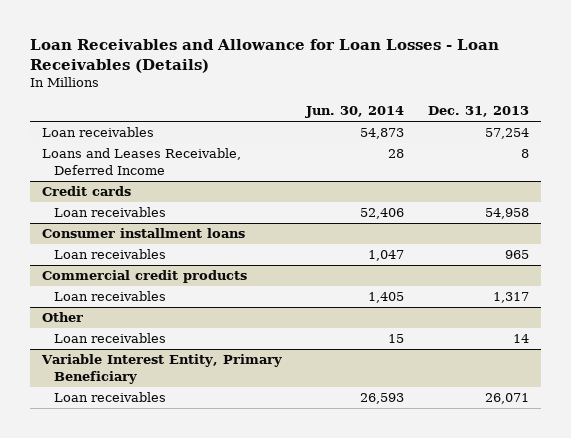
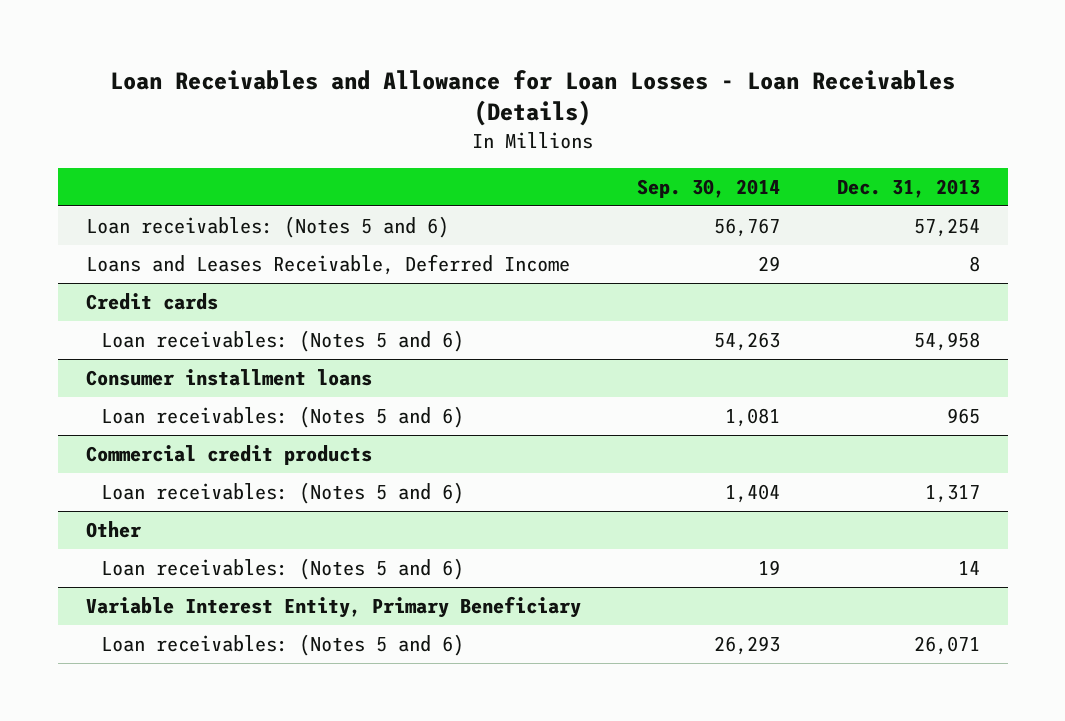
[305,106,405,119] Jun. 30, 2014 -> none
none -> [637,178,781,198] Sep. 30, 2014
[41,127,154,138] Loan receivables -> [85,216,449,239] Loan receivables: (Notes 5 and 6)
[54,207,167,218] Loan receivables -> [100,330,464,353] Loan receivables: (Notes 5 and 6)
[54,249,167,260] Loan receivables -> [100,406,464,429] Loan receivables: (Notes 5 and 6)
[54,291,167,302] Loan receivables -> [100,482,464,505] Loan receivables: (Notes 5 and 6)
[54,333,167,344] Loan receivables -> [100,558,464,581] Loan receivables: (Notes 5 and 6)
[54,392,167,403] Loan receivables -> [100,634,464,657] Loan receivables: (Notes 5 and 6)

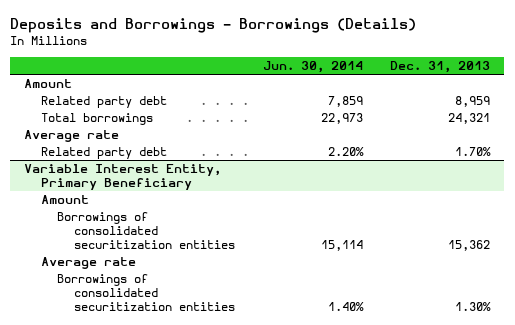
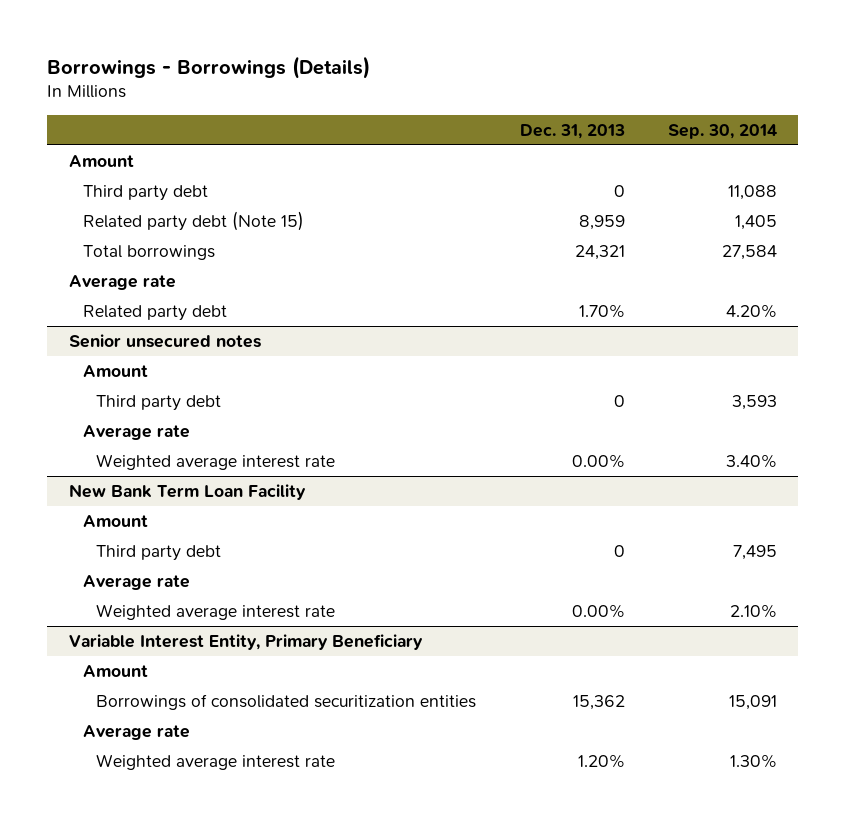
[10,18,417,34] Deposits and Borrowings - Borrowings (Details) -> [47,56,371,80] Borrowings - Borrowings (Details)
[262,61,363,74] Jun. 30, 2014 -> none
none -> [667,123,777,139] Sep. 30, 2014
none -> [82,184,208,201] Third party debt
[40,96,167,109] Related party debt -> [82,210,304,231] Related party debt (Note 15)
none -> [68,333,261,348] Senior unsecured notes
none -> [82,364,148,377] Amount
none -> [96,394,222,411] Third party debt
none -> [82,424,190,440] Average rate
none -> [96,453,336,470] Weighted average interest rate
none -> [68,483,306,500] New Bank Term Loan Facility
none -> [82,514,148,527] Amount
none -> [96,544,222,561] Third party debt
none -> [82,574,190,590] Average rate
none -> [96,603,336,620] Weighted average interest rate
[57,274,235,311] Borrowings of consolidated securitization entities -> none
none -> [96,753,336,770] Weighted average interest rate

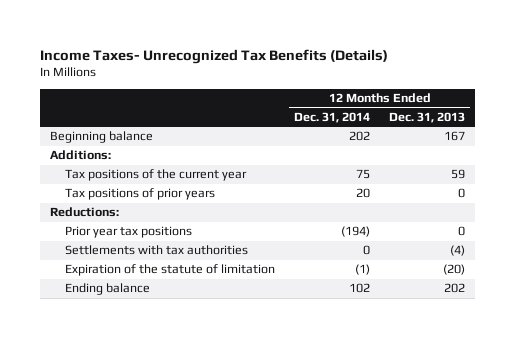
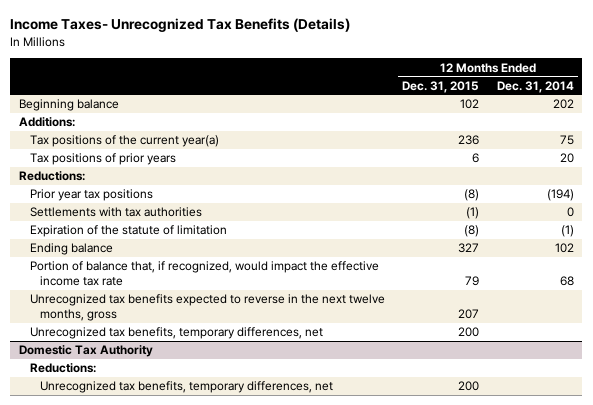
[389,112,466,124] Dec. 31, 2013 -> none
none -> [402,80,480,93] Dec. 31, 2015
[64,169,247,182] Tax positions of the current year -> [29,135,219,148] Tax positions of the current year(a)
none -> [29,261,379,286] Portion of balance that, if recognized, would impact the effective income tax rate
none -> [29,294,385,321] Unrecognized tax benefits expected to reverse in the next twelve months, gross
none -> [29,327,323,340] Unrecognized tax benefits, temporary differences, net
none -> [18,345,153,358] Domestic Tax Authority
none -> [29,363,96,374] Reductions:
none -> [40,381,334,394] Unrecognized tax benefits, temporary differences, net

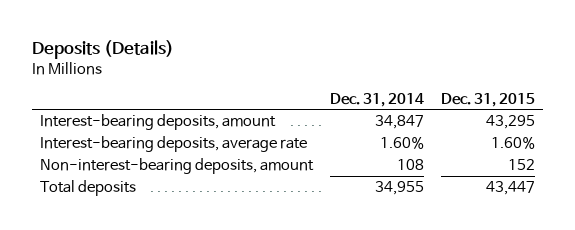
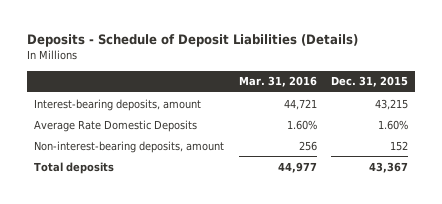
[31,40,174,60] Deposits (Details) -> [27,34,359,48] Deposits - Schedule of Deposit Liabilities (Details)
[330,92,425,107] Dec. 31, 2014 -> none
none -> [238,76,317,88] Mar. 31, 2016
[486,114,536,129] 43,295 -> [375,98,409,110] 43,215
[40,135,308,152] Interest-bearing deposits, average rate -> [34,119,198,132] Average Rate Domestic Deposits
[486,180,536,195] 43,447 -> [369,161,409,173] 43,367

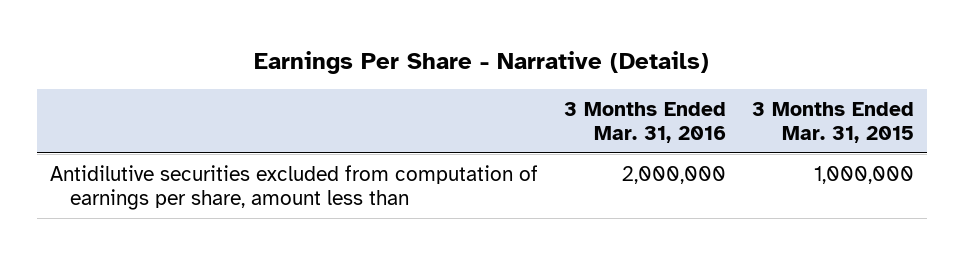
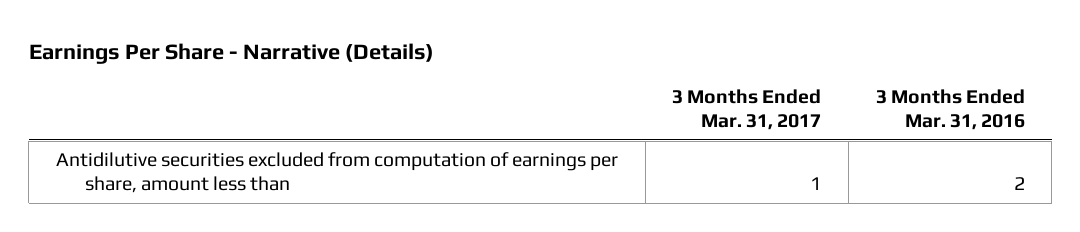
[751,101,914,144] 3 Months Ended Mar. 31, 2015 -> none
none -> [672,89,822,130] 3 Months Ended Mar. 31, 2017
[621,165,726,184] 2,000,000 -> [1013,177,1025,191] 2

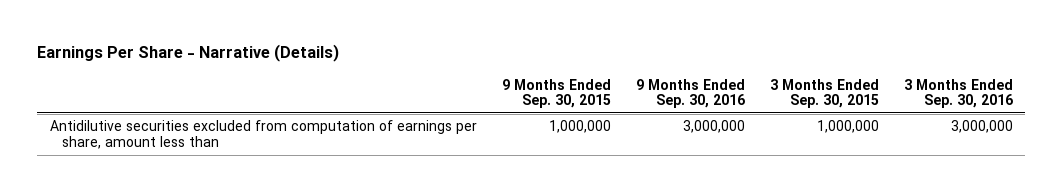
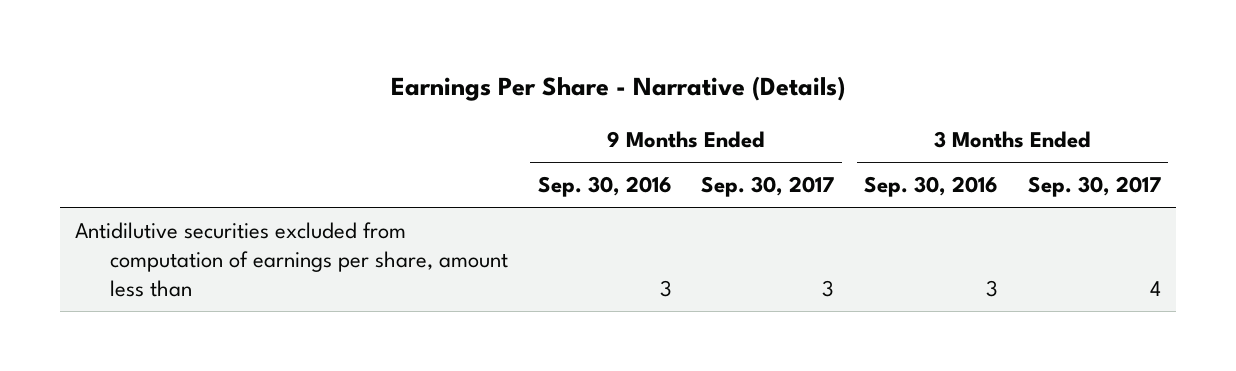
[501,78,611,109] 9 Months Ended Sep. 30, 2015 -> none
[769,78,879,109] 3 Months Ended Sep. 30, 2015 -> none
none -> [701,176,835,198] Sep. 30, 2017
none -> [1027,176,1161,198] Sep. 30, 2017
[682,120,745,134] 3,000,000 -> [659,279,672,297] 3
[950,120,1013,134] 3,000,000 -> [986,279,999,297] 3

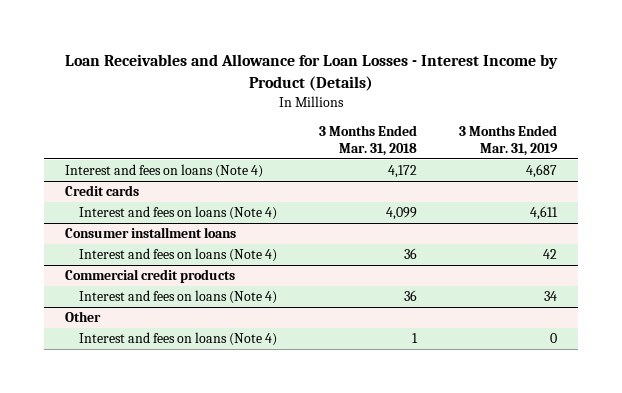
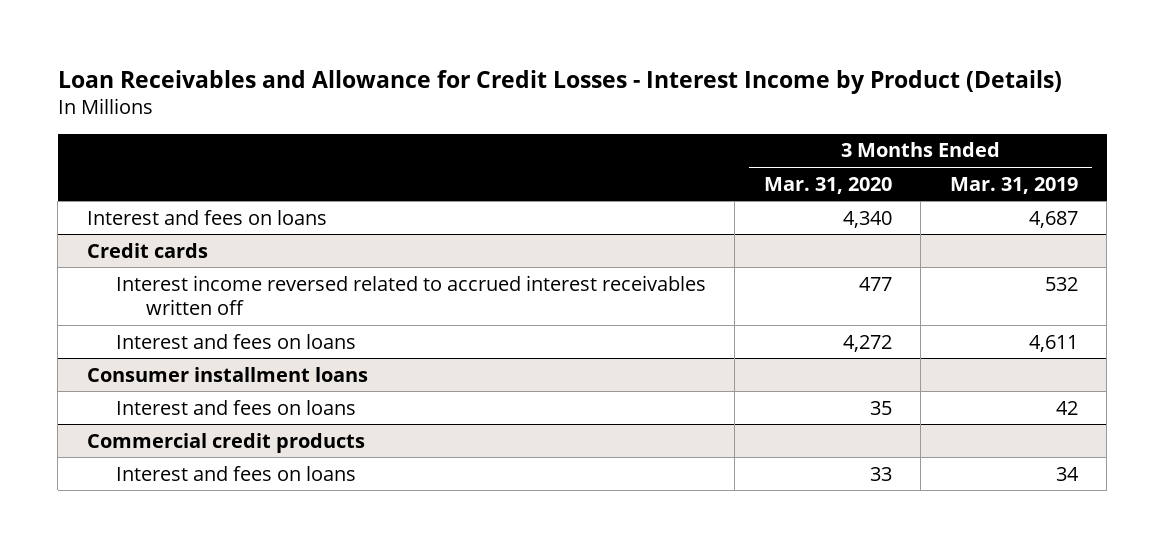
[65,54,559,91] Loan Receivables and Allowance for Loan Losses - Interest Income by Product (Details) -> [57,69,1062,94] Loan Receivables and Allowance for Credit Losses - Interest Income by Product (Details)
[318,125,417,156] 3 Months Ended Mar. 31, 2018 -> none
none -> [763,176,892,194] Mar. 31, 2020
[65,164,264,179] Interest and fees on loans (Note 4) -> [86,209,327,225] Interest and fees on loans
none -> [116,274,707,316] Interest income reversed related to accrued interest receivables written off
[78,206,277,221] Interest and fees on loans (Note 4) -> [116,333,357,349] Interest and fees on loans
[78,248,277,263] Interest and fees on loans (Note 4) -> [116,399,357,415] Interest and fees on loans
[65,311,102,323] Other -> none
[78,332,277,347] Interest and fees on loans (Note 4) -> none
[78,290,277,305] Interest and fees on loans (Note 4) -> [116,465,357,481] Interest and fees on loans

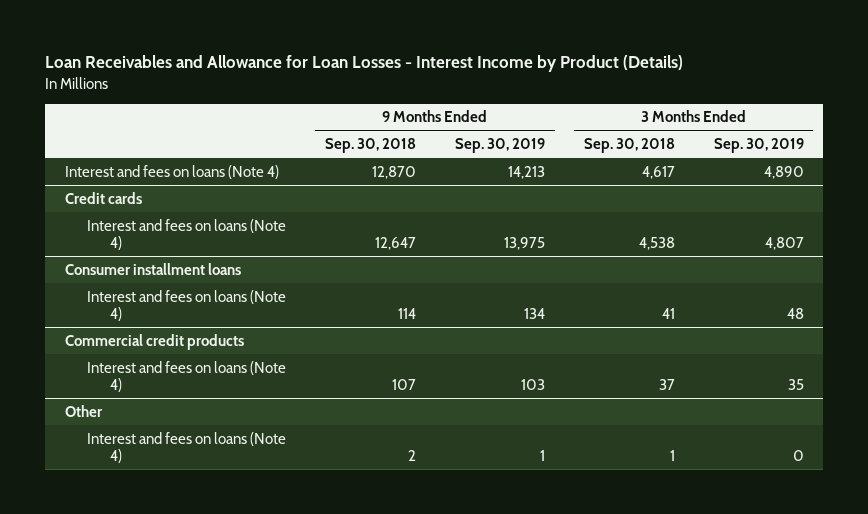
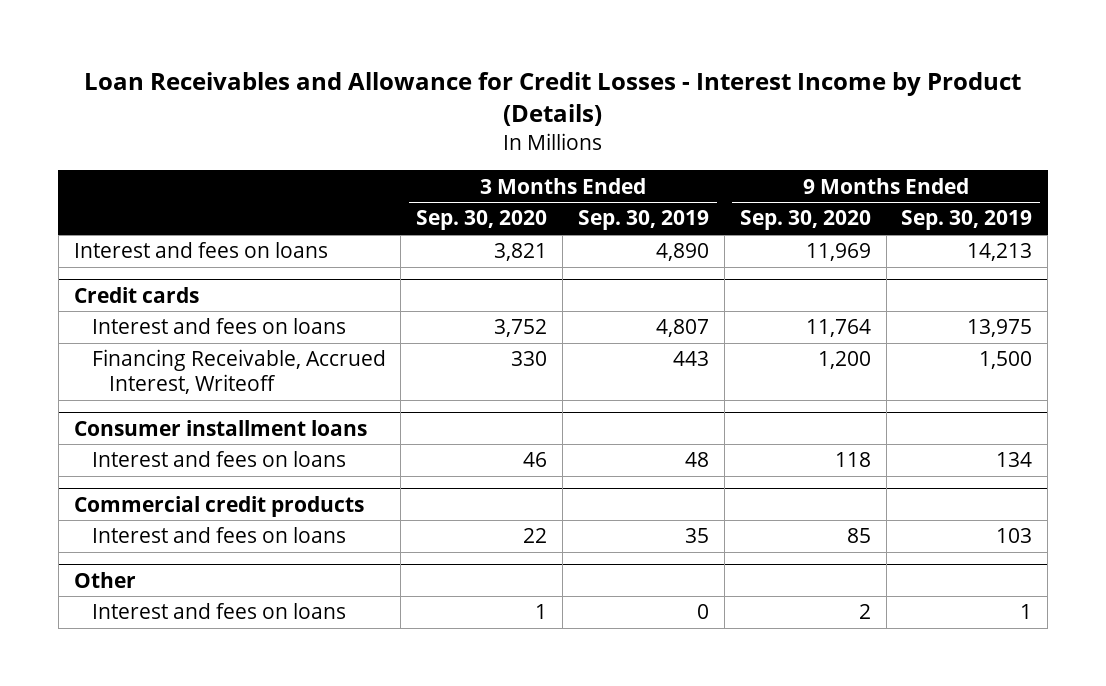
[45,55,684,73] Loan Receivables and Allowance for Loan Losses - Interest Income by Product (Details) -> [84,72,1022,127] Loan Receivables and Allowance for Credit Losses - Interest Income by Product (Details)
[325,137,417,153] Sep. 30, 2018 -> none
[583,137,675,153] Sep. 30, 2018 -> none
none -> [416,210,548,231] Sep. 30, 2020
none -> [739,210,871,231] Sep. 30, 2020
[64,164,279,179] Interest and fees on loans (Note 4) -> [73,242,328,259] Interest and fees on loans
[87,218,287,250] Interest and fees on loans (Note 4) -> [91,318,346,335] Interest and fees on loans
none -> [91,349,386,394] Financing Receivable, Accrued Interest, Writeoff
[87,289,287,321] Interest and fees on loans (Note 4) -> [91,451,346,468] Interest and fees on loans
[87,360,287,392] Interest and fees on loans (Note 4) -> [91,527,346,544] Interest and fees on loans
[87,431,287,463] Interest and fees on loans (Note 4) -> [91,603,346,620] Interest and fees on loans

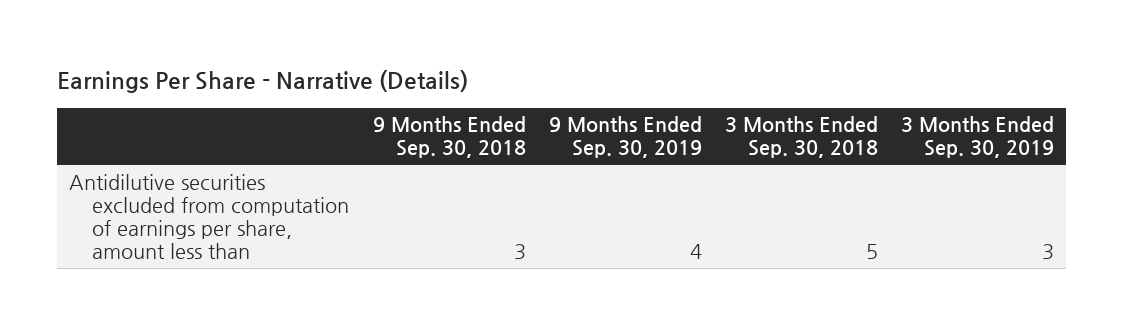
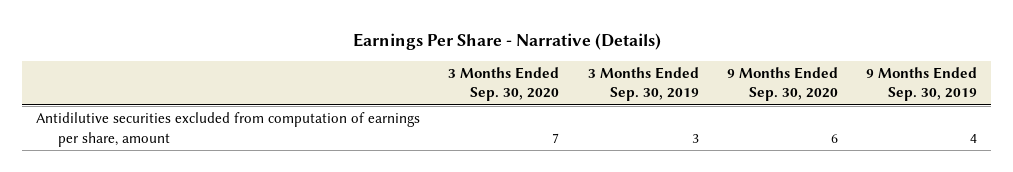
[372,116,526,159] 9 Months Ended Sep. 30, 2018 -> none
[725,116,879,159] 3 Months Ended Sep. 30, 2018 -> none
none -> [448,66,560,102] 3 Months Ended Sep. 30, 2020
none -> [726,66,838,102] 9 Months Ended Sep. 30, 2020
[69,173,350,259] Antidilutive securities excluded from computation of earnings per share, amount less than -> [36,112,421,147] Antidilutive securities excluded from computation of earnings per share, amount

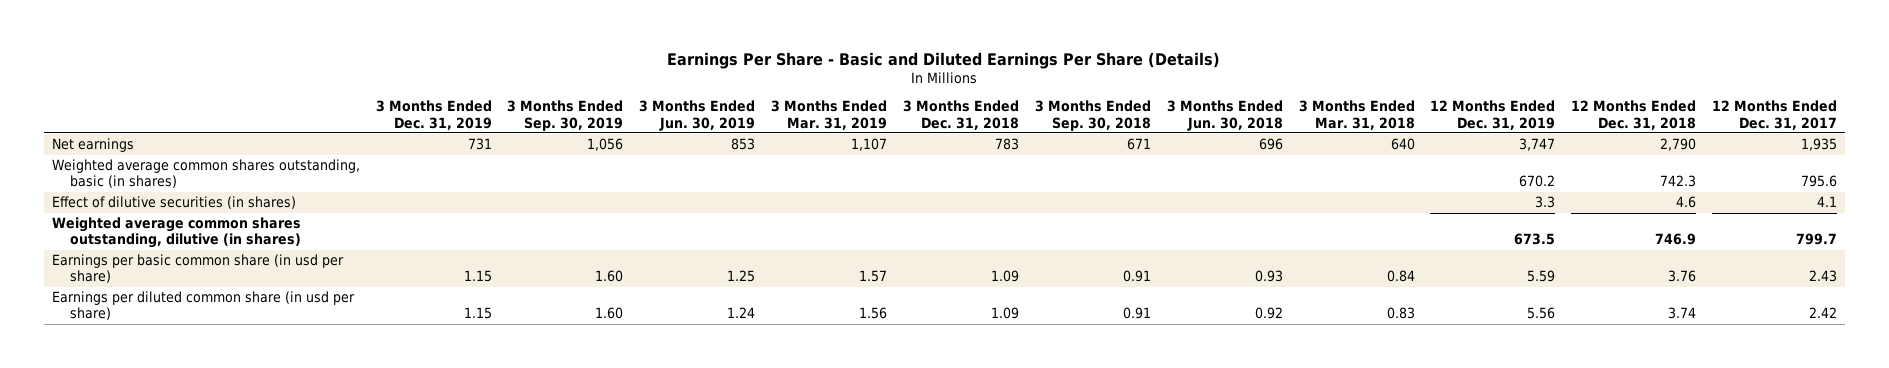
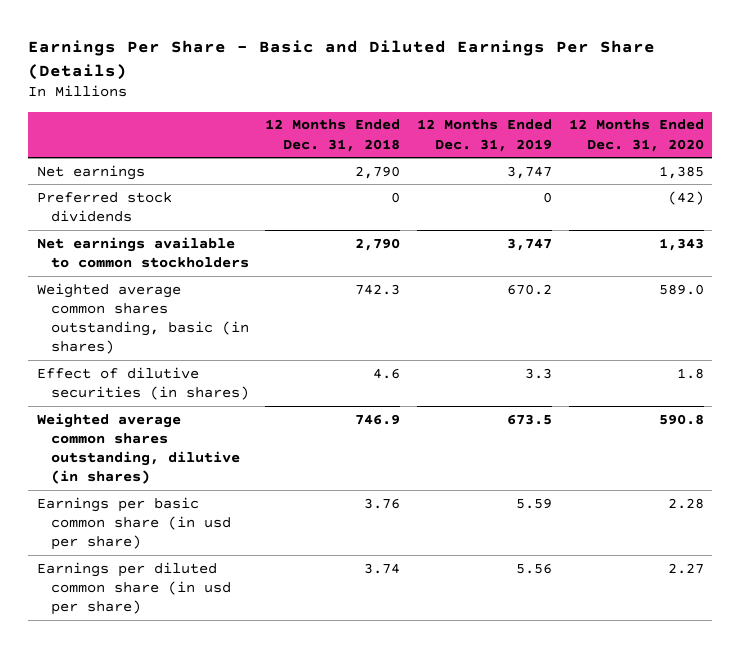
[375,100,492,130] 3 Months Ended Dec. 31, 2019 -> none
[507,100,624,131] 3 Months Ended Sep. 30, 2019 -> none
[639,100,756,131] 3 Months Ended Jun. 30, 2019 -> none
[771,100,888,130] 3 Months Ended Mar. 31, 2019 -> none
[903,100,1020,130] 3 Months Ended Dec. 31, 2018 -> none
[1034,100,1151,131] 3 Months Ended Sep. 30, 2018 -> none
[1166,100,1283,131] 3 Months Ended Jun. 30, 2018 -> none
[1298,100,1415,130] 3 Months Ended Mar. 31, 2018 -> none
[1712,100,1838,130] 12 Months Ended Dec. 31, 2017 -> none
none -> [568,119,704,152] 12 Months Ended Dec. 31, 2020
none -> [36,191,172,222] Preferred stock dividends
none -> [36,236,249,268] Net earnings available to common stockholders

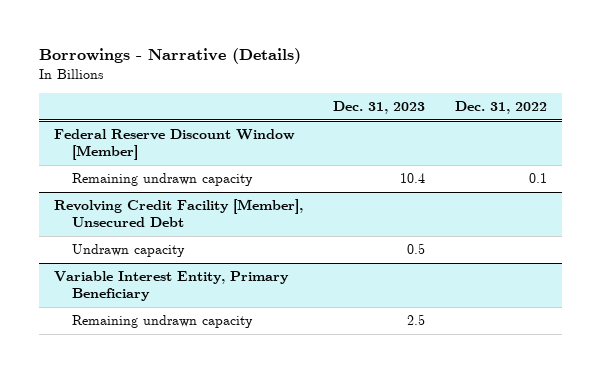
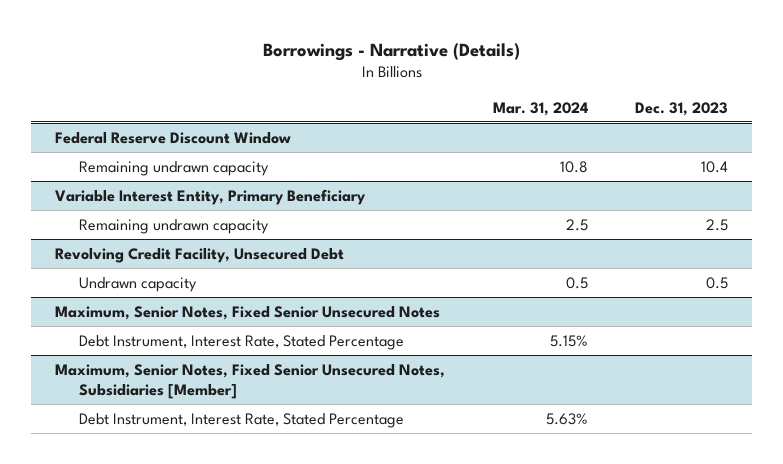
[454,101,547,115] Dec. 31, 2022 -> none
none -> [492,101,588,116] Mar. 31, 2024
[53,129,295,161] Federal Reserve Discount Window [Member] -> [54,131,291,144] Federal Reserve Discount Window
[53,199,303,228] Revolving Credit Facility [Member], Unsecured Debt -> none
[71,244,185,258] Undrawn capacity -> none
none -> [54,247,344,263] Revolving Credit Facility, Unsecured Debt
none -> [79,276,198,292] Undrawn capacity
none -> [54,305,440,320] Maximum, Senior Notes, Fixed Senior Unsecured Notes
none -> [79,334,405,350] Debt Instrument, Interest Rate, Stated Percentage
none -> [54,363,445,399] Maximum, Senior Notes, Fixed Senior Unsecured Notes, Subsidiaries [Member]
none -> [79,412,405,428] Debt Instrument, Interest Rate, Stated Percentage

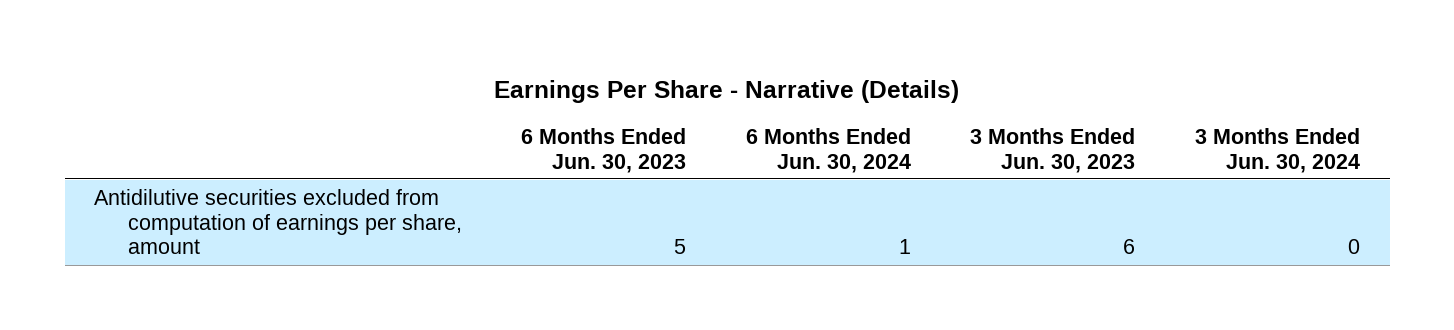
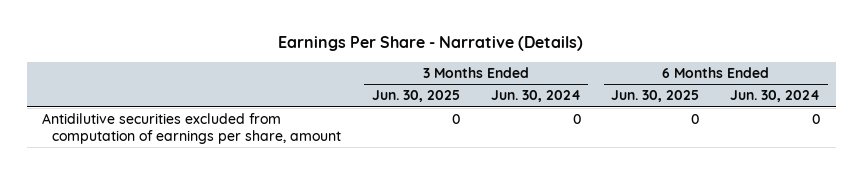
[521,127,687,173] 6 Months Ended Jun. 30, 2023 -> none
[970,127,1136,173] 3 Months Ended Jun. 30, 2023 -> none
none -> [371,90,460,103] Jun. 30, 2025
none -> [611,90,700,103] Jun. 30, 2025
[898,239,911,255] 1 -> [812,114,821,125] 0

